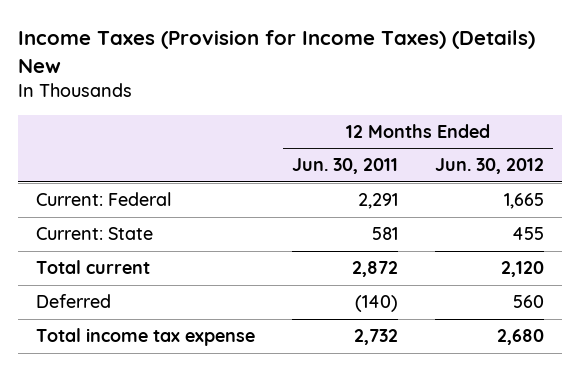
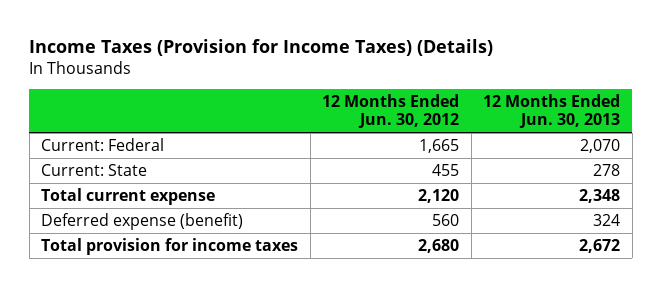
[17,30,535,73] Income Taxes (Provision for Income Taxes) (Details) New -> [29,39,494,57] Income Taxes (Provision for Income Taxes) (Details)
[291,158,398,175] Jun. 30, 2011 -> none
none -> [483,94,621,129] 12 Months Ended Jun. 30, 2013
[35,260,150,275] Total current -> [41,187,216,205] Total current expense
[35,294,111,309] Deferred -> [41,212,244,230] Deferred expense (benefit)
[35,328,255,347] Total income tax expense -> [41,237,299,255] Total provision for income taxes

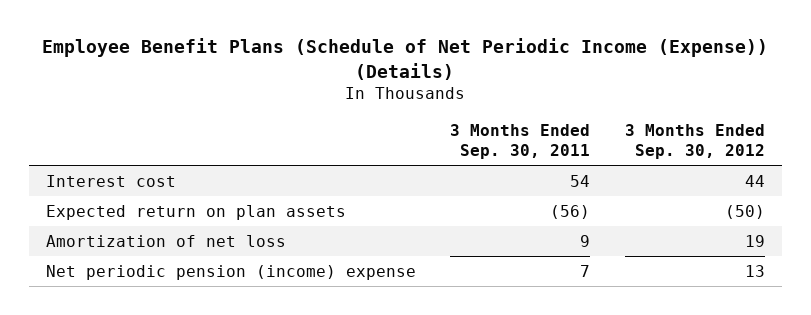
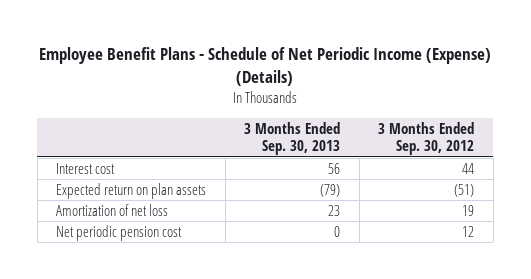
[42,38,769,80] Employee Benefit Plans (Schedule of Net Periodic Income (Expense)) (Details) -> [39,47,492,87] Employee Benefit Plans - Schedule of Net Periodic Income (Expense) (Details)
[450,123,591,160] 3 Months Ended Sep. 30, 2011 -> none
none -> [244,121,341,156] 3 Months Ended Sep. 30, 2013
[724,204,765,219] (50) -> [454,183,475,197] (51)
[45,264,416,280] Net periodic pension (income) expense -> [56,224,183,241] Net periodic pension cost
[744,264,765,277] 13 -> [462,225,475,237] 12

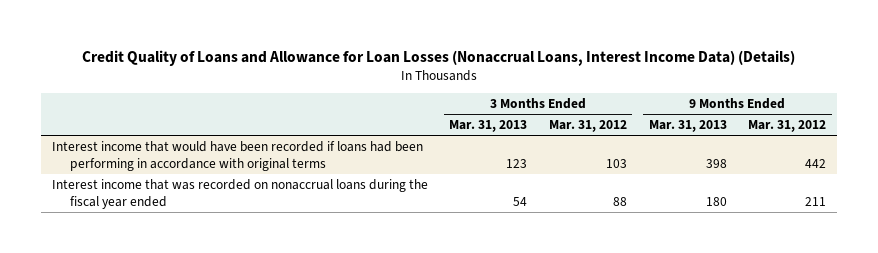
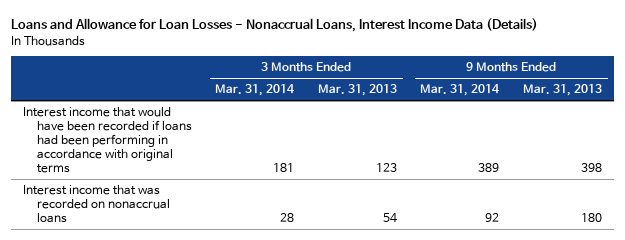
[81,49,795,66] Credit Quality of Loans and Allowance for Loan Losses (Nonaccrual Loans, Interest Income Data) (Details) -> [11,18,539,33] Loans and Allowance for Loan Losses - Nonaccrual Loans, Interest Income Data (Details)
[548,120,627,133] Mar. 31, 2012 -> none
[748,120,827,133] Mar. 31, 2012 -> none
none -> [215,84,296,97] Mar. 31, 2014
none -> [420,84,501,97] Mar. 31, 2014
[51,178,428,209] Interest income that was recorded on nonaccrual loans during the fiscal year ended -> [23,185,170,224] Interest income that was recorded on nonaccrual loans

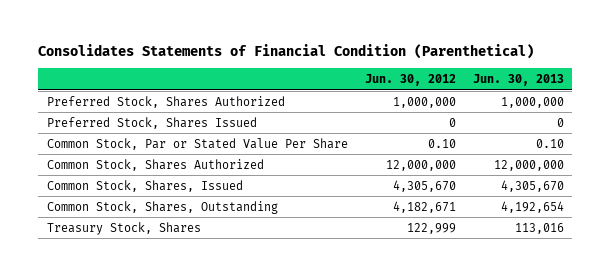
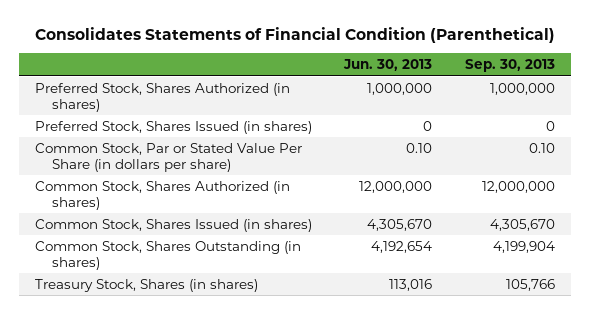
[364,73,456,86] Jun. 30, 2012 -> none
none -> [464,59,555,73] Sep. 30, 2013
[46,95,285,108] Preferred Stock, Shares Authorized -> [35,82,291,113] Preferred Stock, Shares Authorized (in shares)
[46,116,257,129] Preferred Stock, Shares Issued -> [35,120,313,134] Preferred Stock, Shares Issued (in shares)
[46,137,348,150] Common Stock, Par or Stated Value Per Share -> [35,142,303,173] Common Stock, Par or Stated Value Per Share (in dollars per share)
[46,158,264,171] Common Stock, Shares Authorized -> [35,180,291,211] Common Stock, Shares Authorized (in shares)
[46,179,243,192] Common Stock, Shares, Issued -> [35,218,313,232] Common Stock, Shares Issued (in shares)
[46,200,278,214] Common Stock, Shares, Outstanding -> [35,240,302,271] Common Stock, Shares Outstanding (in shares)
[46,221,201,235] Treasury Stock, Shares -> [35,278,259,292] Treasury Stock, Shares (in shares)

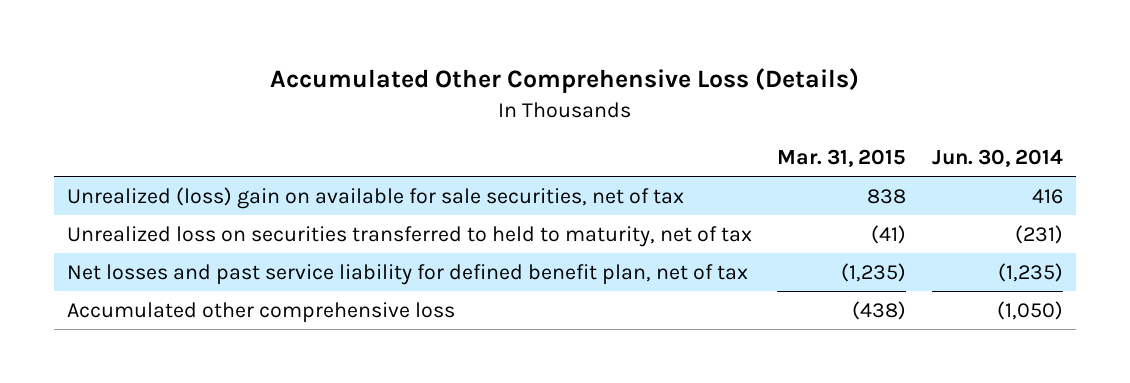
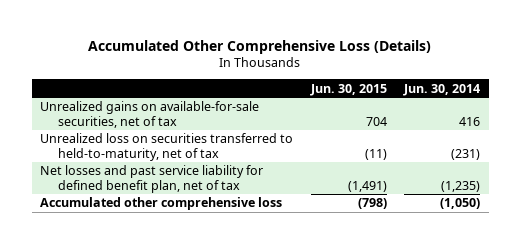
[777,149,907,168] Mar. 31, 2015 -> none
none -> [309,83,387,96] Jun. 30, 2015
[66,186,684,209] Unrealized (loss) gain on available for sale securities, net of tax -> [40,101,260,128] Unrealized gains on available-for-sale securities, net of tax
[66,225,752,247] Unrealized loss on securities transferred to held to maturity, net of tax -> [40,133,294,161] Unrealized loss on securities transferred to held-to-maturity, net of tax

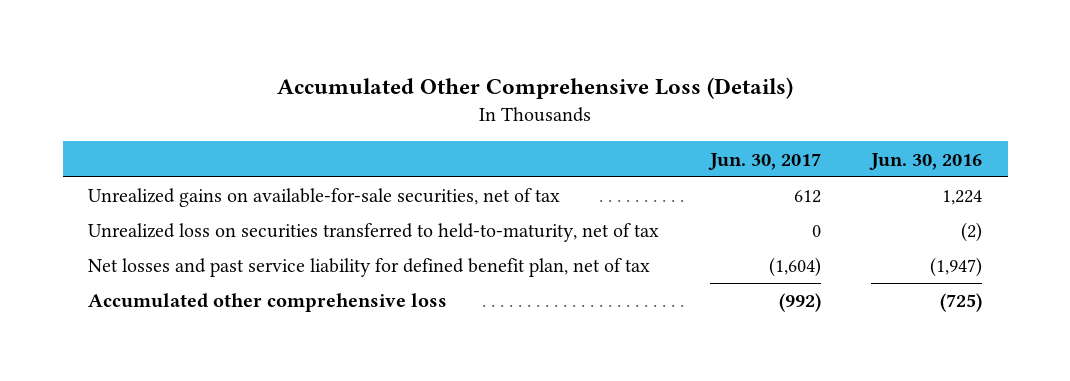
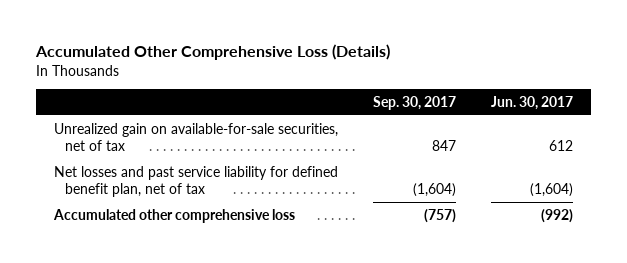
[869,152,983,170] Jun. 30, 2016 -> none
none -> [372,95,456,110] Sep. 30, 2017
[88,223,660,243] Unrealized loss on securities transferred to held-to-maturity, net of tax -> none
[88,188,561,208] Unrealized gains on available-for-sale securities, net of tax -> [53,122,338,151] Unrealized gain on available-for-sale securities, net of tax

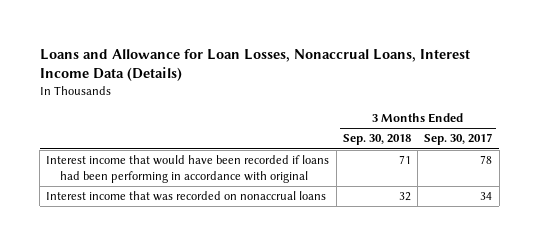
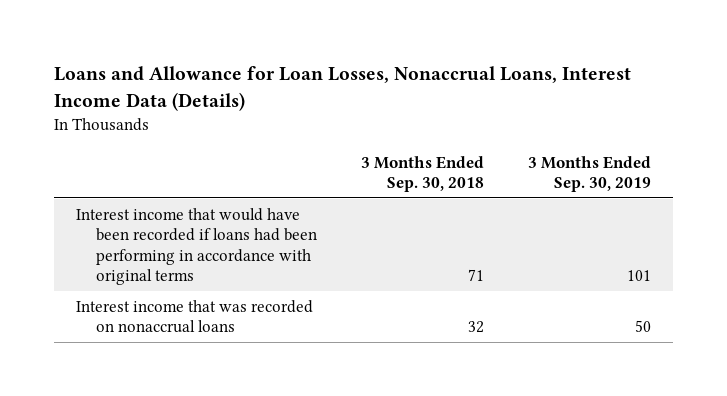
[424,133,493,146] Sep. 30, 2017 -> none
none -> [528,155,652,192] 3 Months Ended Sep. 30, 2019
[46,155,330,183] Interest income that would have been recorded if loans had been performing in accordance with original -> [75,207,317,286] Interest income that would have been recorded if loans had been performing in accordance with original terms

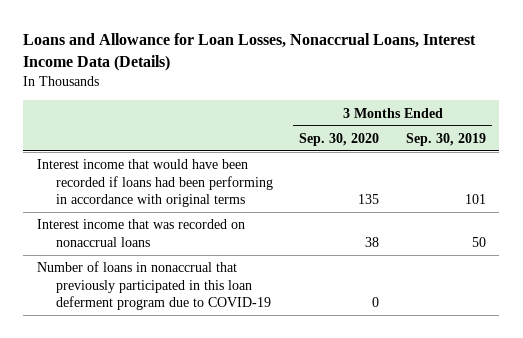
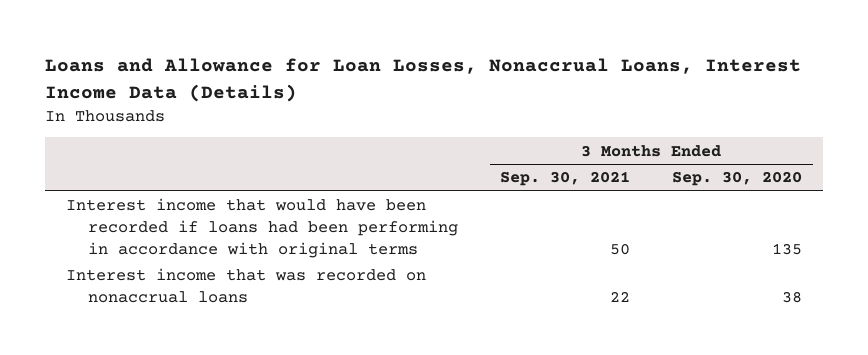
[405,132,486,146] Sep. 30, 2019 -> none
none -> [500,171,631,187] Sep. 30, 2021
[36,261,271,311] Number of loans in nonaccrual that previously participated in this loan deferment program due to COVID-19 -> none

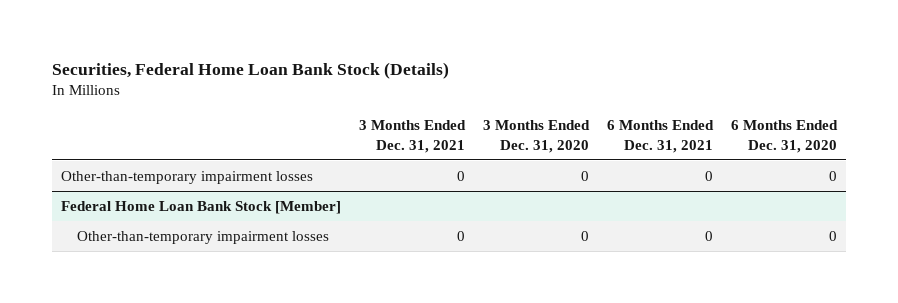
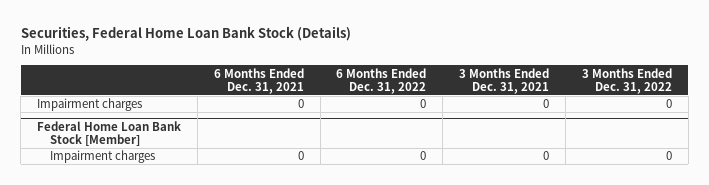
[482,120,590,153] 3 Months Ended Dec. 31, 2020 -> none
[730,120,838,153] 6 Months Ended Dec. 31, 2020 -> none
none -> [336,67,427,94] 6 Months Ended Dec. 31, 2022
none -> [581,67,672,94] 3 Months Ended Dec. 31, 2022
[60,170,313,184] Other-than-temporary impairment losses -> [36,98,142,112] Impairment charges
[76,230,329,244] Other-than-temporary impairment losses -> [50,150,156,164] Impairment charges

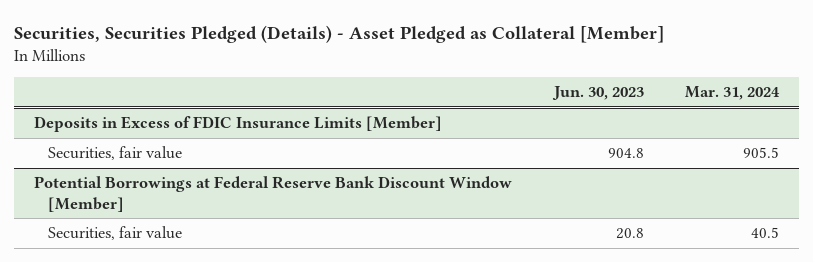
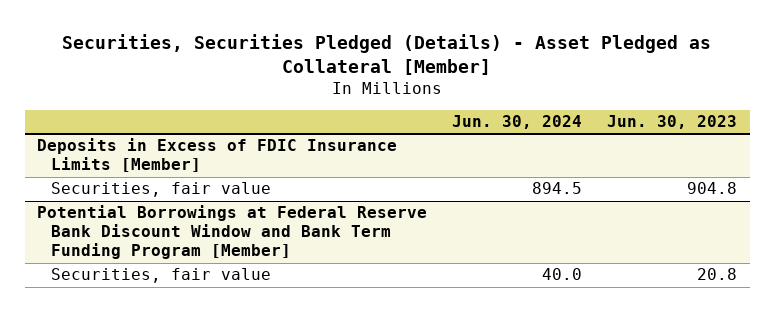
[684,86,780,101] Mar. 31, 2024 -> none
none -> [452,115,583,130] Jun. 30, 2024
[34,176,513,212] Potential Borrowings at Federal Reserve Bank Discount Window [Member] -> [37,205,428,260] Potential Borrowings at Federal Reserve Bank Discount Window and Bank Term Funding Program [Member]

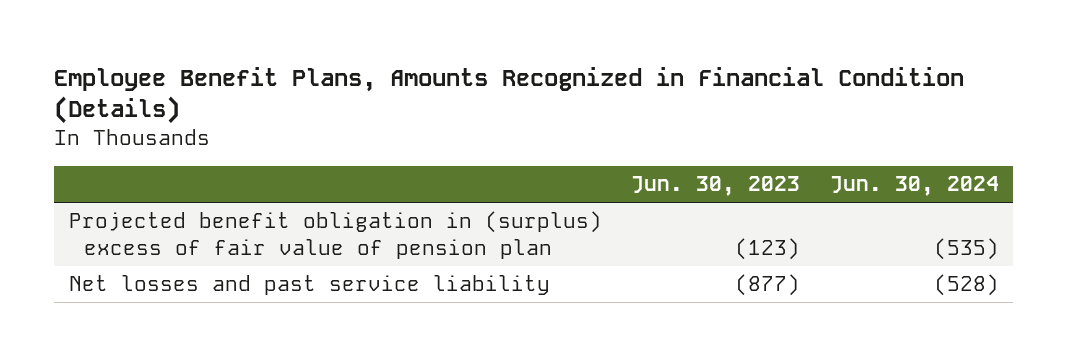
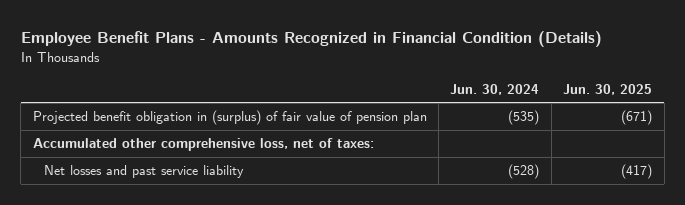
[53,66,964,125] Employee Benefit Plans, Amounts Recognized in Financial Condition (Details) -> [20,30,602,47] Employee Benefit Plans - Amounts Recognized in Financial Condition (Details)
[631,175,801,196] Jun. 30, 2023 -> none
none -> [563,83,653,95] Jun. 30, 2025
[68,211,602,259] Projected benefit obligation in (surplus) excess of fair value of pension plan -> [32,110,427,126] Projected benefit obligation in (surplus) of fair value of pension plan
none -> [32,138,374,152] Accumulated other comprehensive loss, net of taxes:

